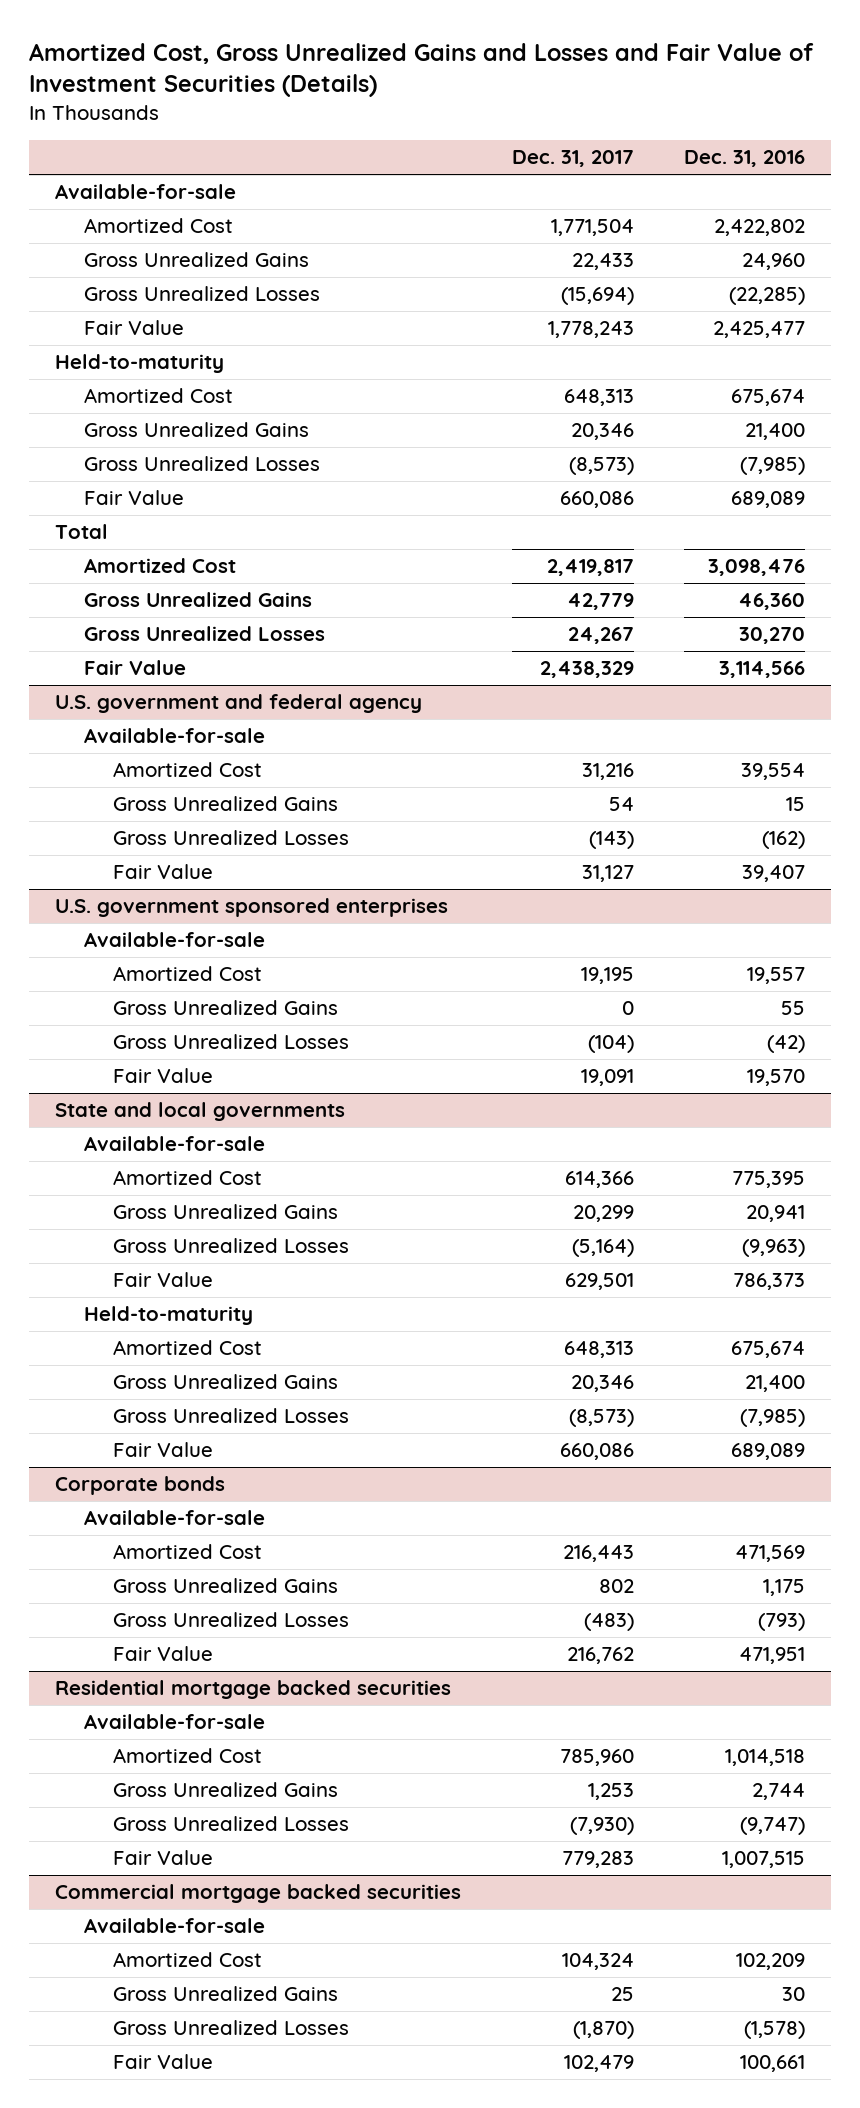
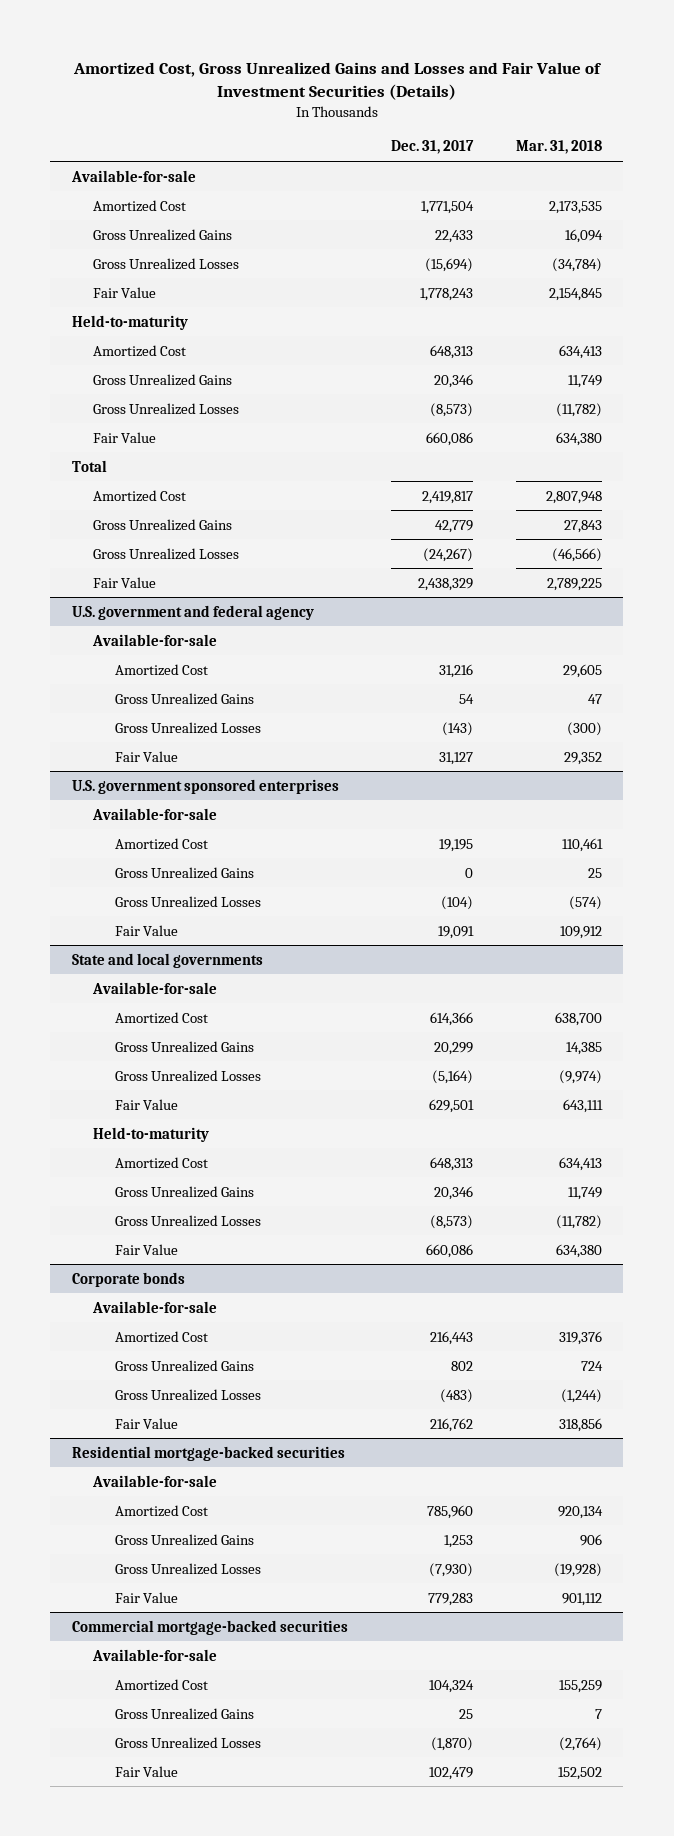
[684,150,806,168] Dec. 31, 2016 -> none
none -> [515,140,602,155] Mar. 31, 2018
[567,627,634,645] 24,267 -> [422,547,473,562] (24,267)
[54,1680,451,1700] Residential mortgage backed securities -> [71,1445,345,1461] Residential mortgage-backed securities
[54,1884,461,1904] Commercial mortgage backed securities -> [71,1619,348,1635] Commercial mortgage-backed securities

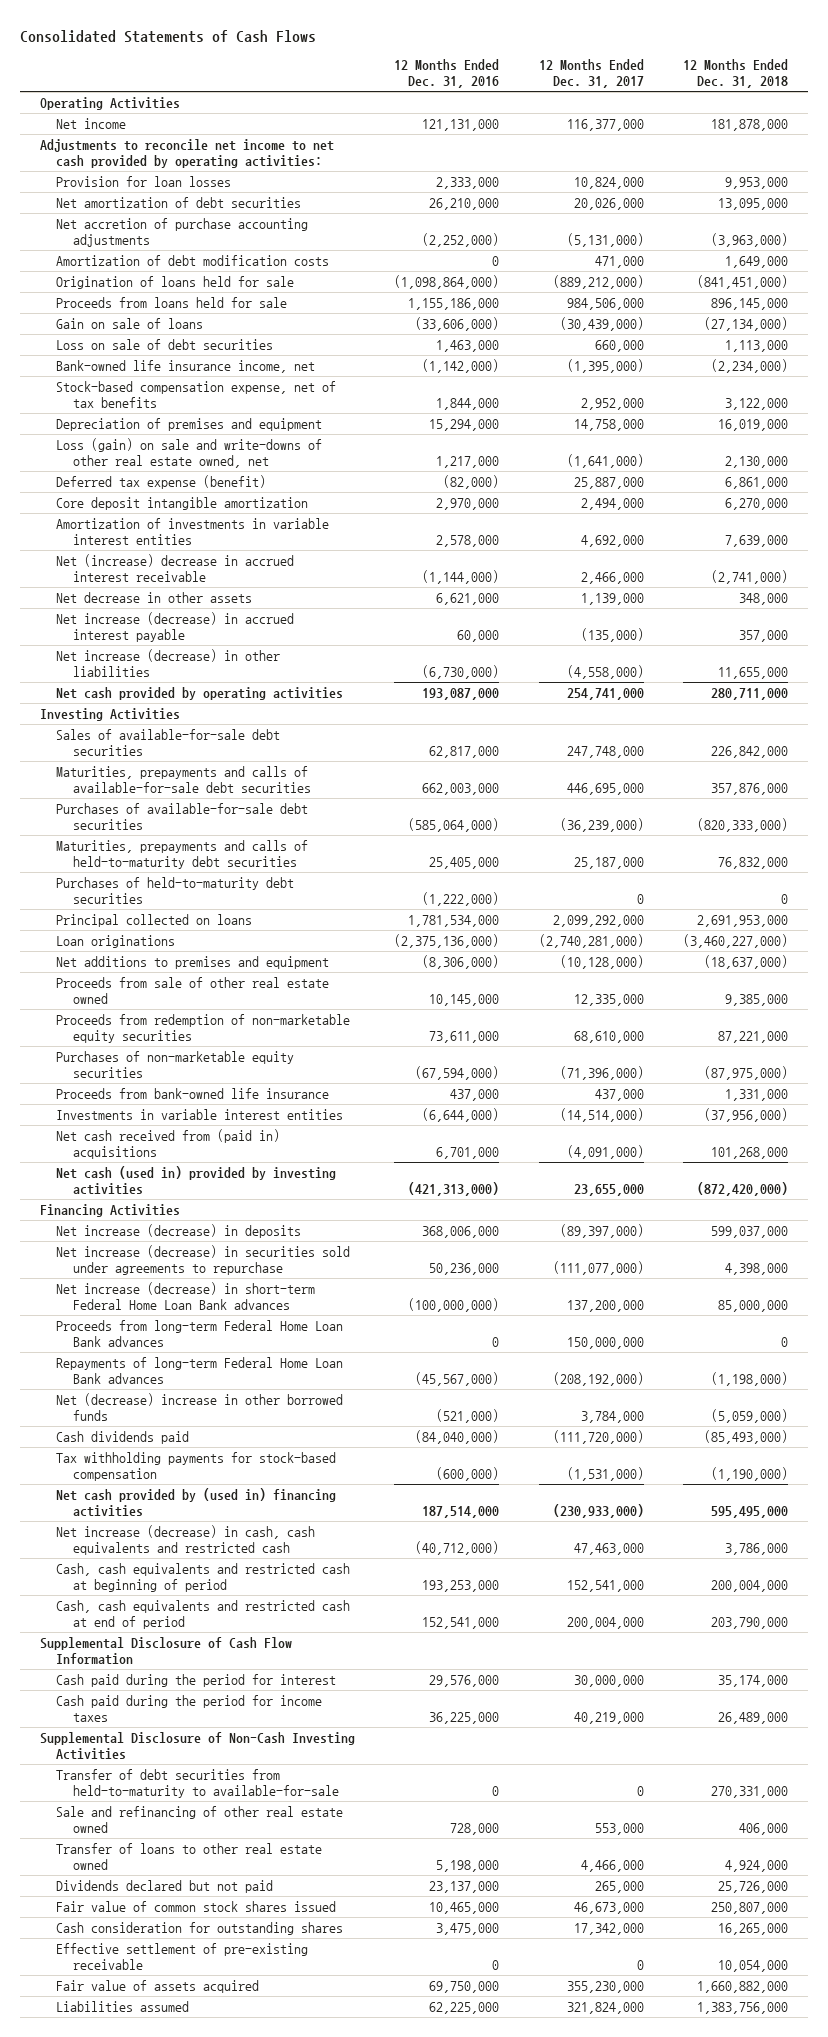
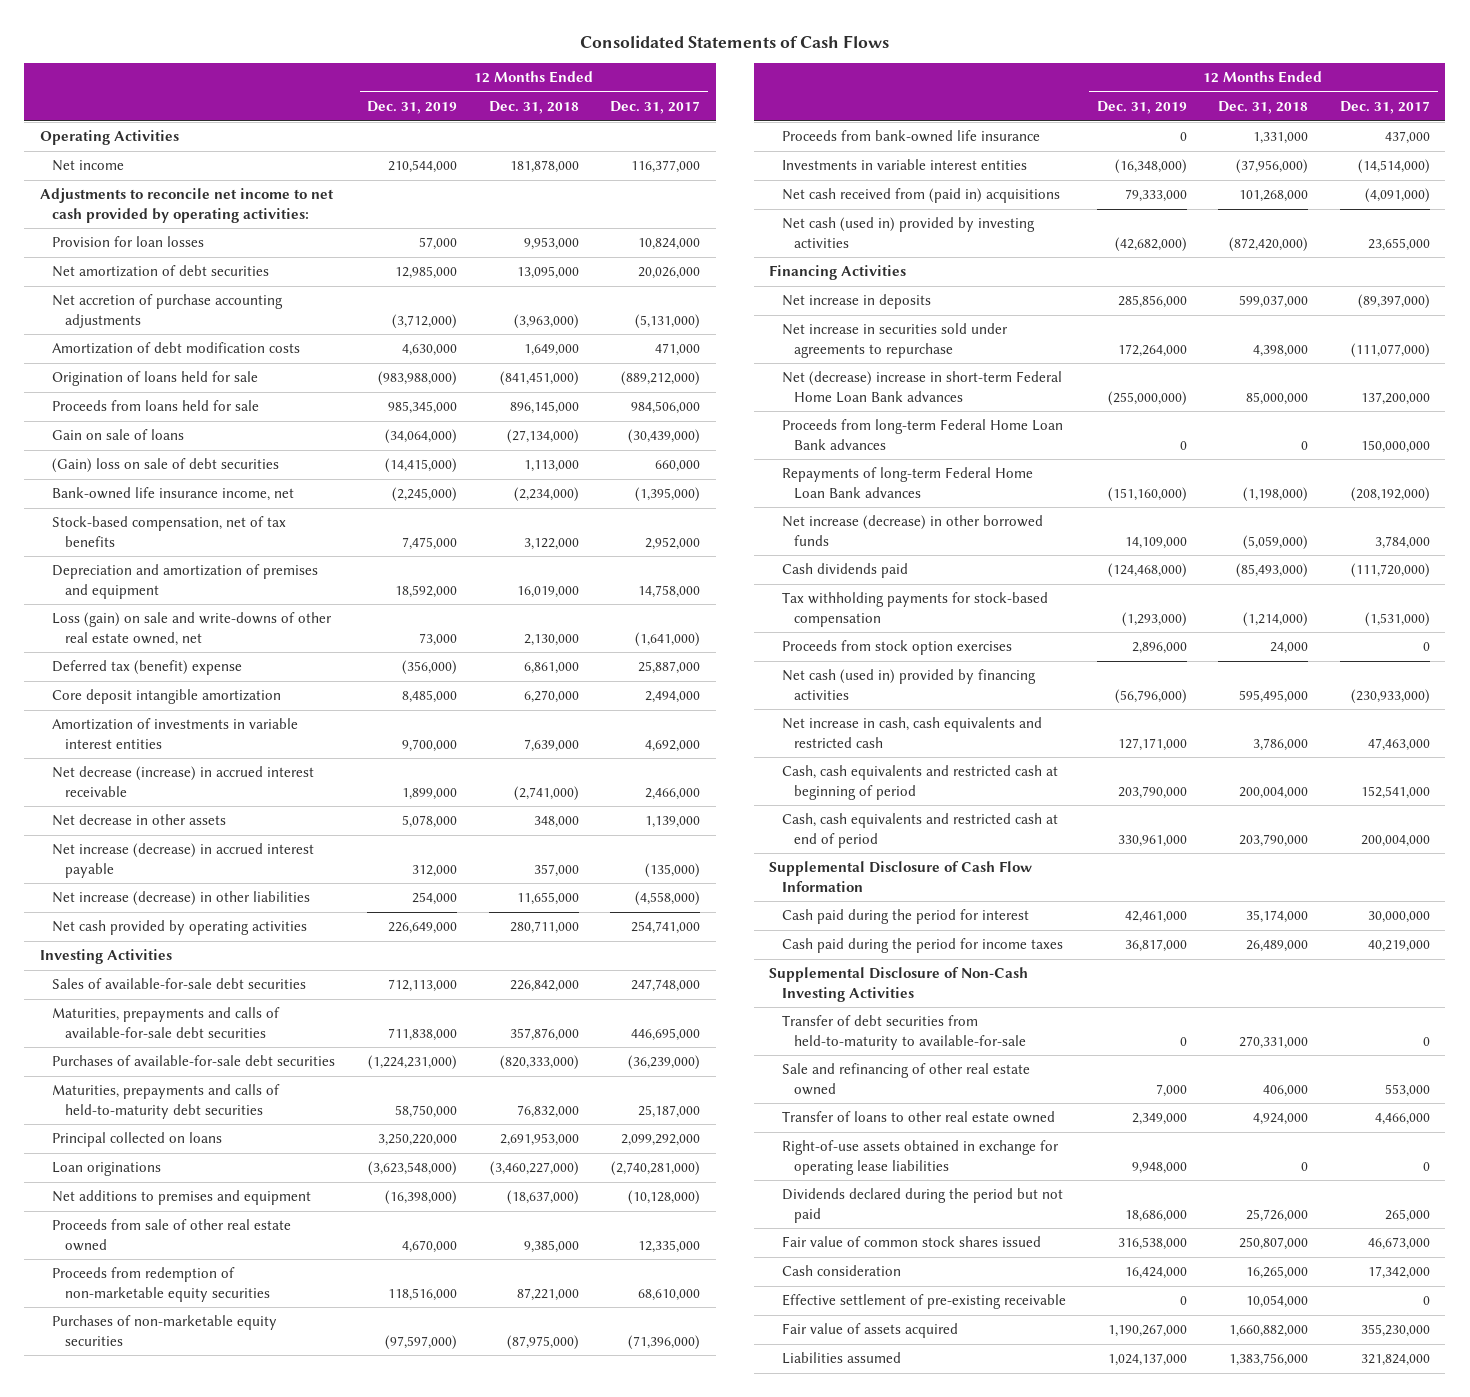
[394,59,500,89] 12 Months Ended Dec. 31, 2016 -> none
none -> [367,101,458,115] Dec. 31, 2019
[56,338,274,350] Loss on sale of debt securities -> [52,458,280,474] (Gain) loss on sale of debt securities
[56,380,337,408] Stock-based compensation expense, net of tax benefits -> [52,516,287,547] Stock-based compensation, net of tax benefits
[56,417,323,431] Depreciation of premises and equipment -> [52,564,319,599] Depreciation and amortization of premises and equipment
[56,474,267,489] Deferred tax expense (benefit) -> [52,660,243,676] Deferred tax (benefit) expense
[56,553,295,582] Net (increase) decrease in accrued interest receivable -> [52,766,315,797] Net decrease (increase) in accrued interest receivable
[56,876,295,904] Purchases of held-to-maturity debt securities -> none
[56,1223,302,1238] Net increase (decrease) in deposits -> [781,294,931,310] Net increase in deposits
[56,1244,351,1275] Net increase (decrease) in securities sold under agreements to repurchase -> [781,323,1008,358] Net increase in securities sold under agreements to repurchase
[56,1281,316,1310] Net increase (decrease) in short-term Federal Home Loan Bank advances -> [781,371,1062,403] Net (decrease) increase in short-term Federal Home Loan Bank advances
[56,1392,344,1421] Net (decrease) increase in other borrowed funds -> [781,515,1043,546] Net increase (decrease) in other borrowed funds
[711,1466,789,1481] (1,190,000) -> [1243,611,1309,627] (1,214,000)
none -> [781,640,1012,656] Proceeds from stock option exercises
[56,1487,337,1517] Net cash provided by (used in) financing activities -> [781,669,1036,700] Net cash (used in) provided by financing activities
[56,1524,316,1555] Net increase (decrease) in cash, cash equivalents and restricted cash -> [781,717,1042,748] Net increase in cash, cash equivalents and restricted cash
none -> [781,1140,1059,1175] Right-of-use assets obtained in exchange for operating lease liabilities
[56,1879,274,1893] Dividends declared but not paid -> [781,1188,1063,1223] Dividends declared during the period but not paid
[56,1921,344,1935] Cash consideration for outstanding shares -> [781,1265,901,1277] Cash consideration

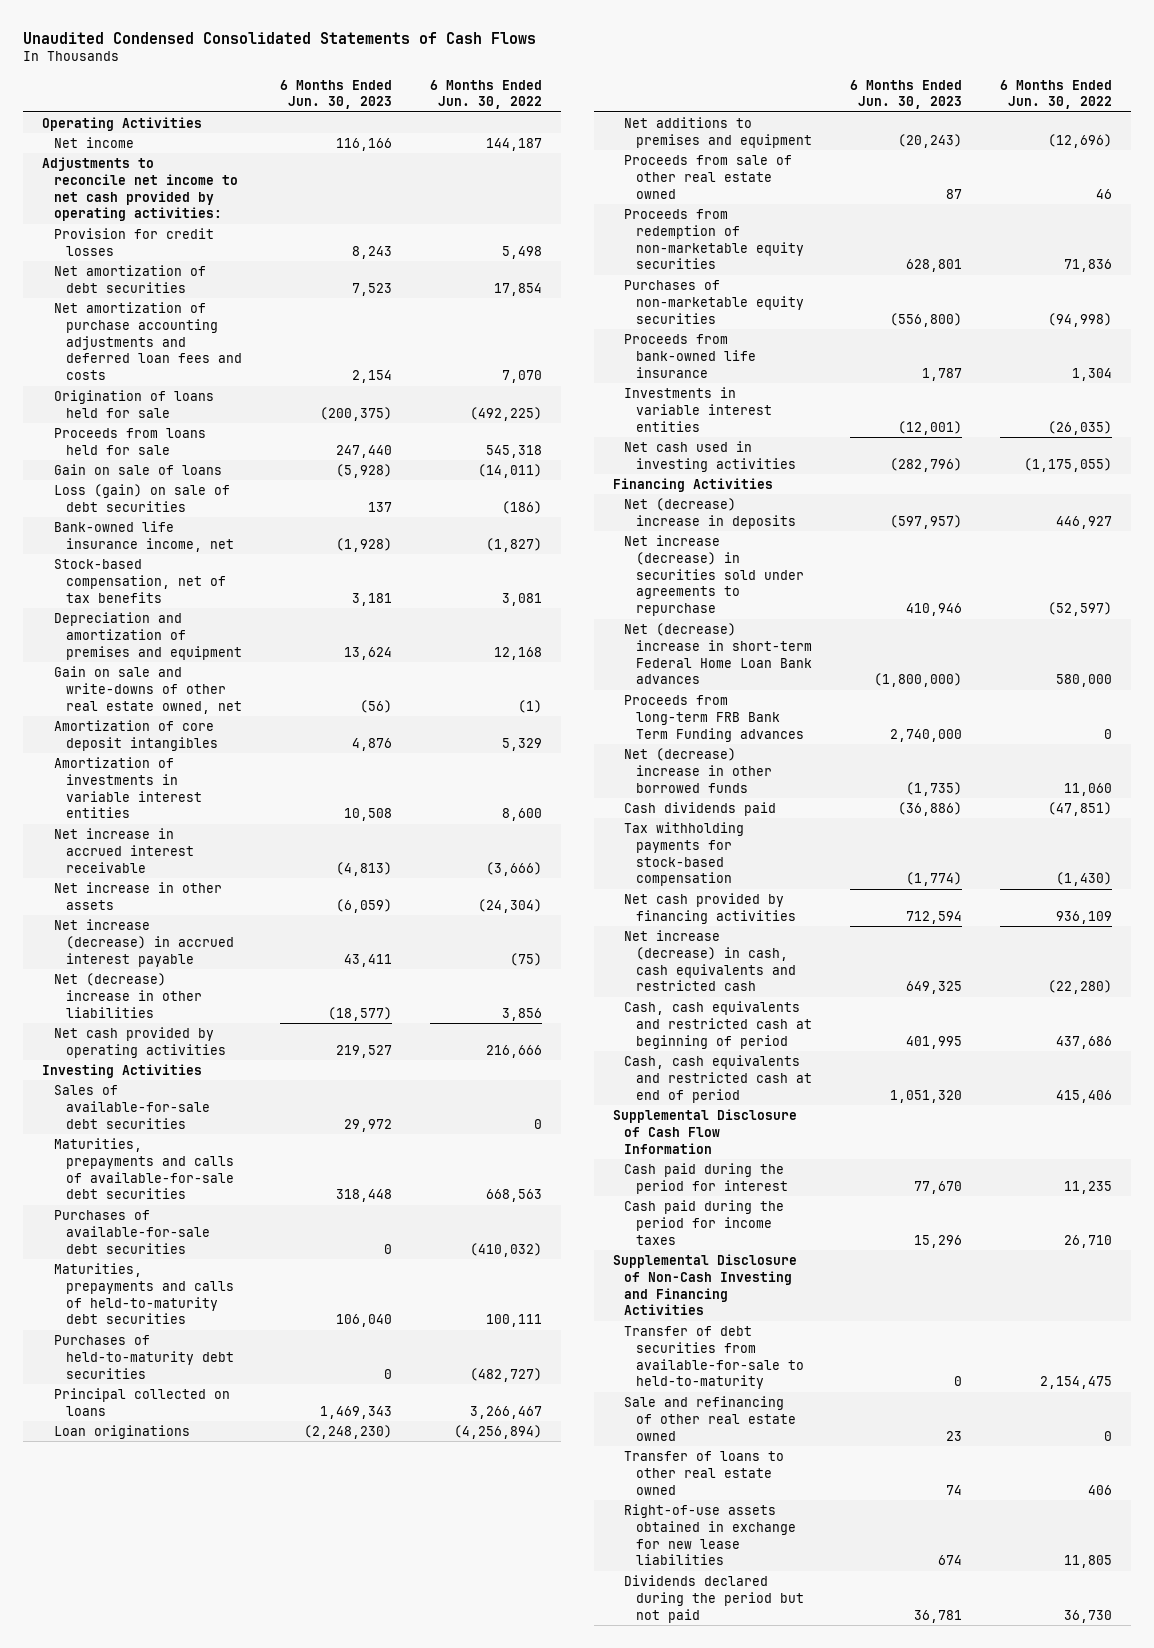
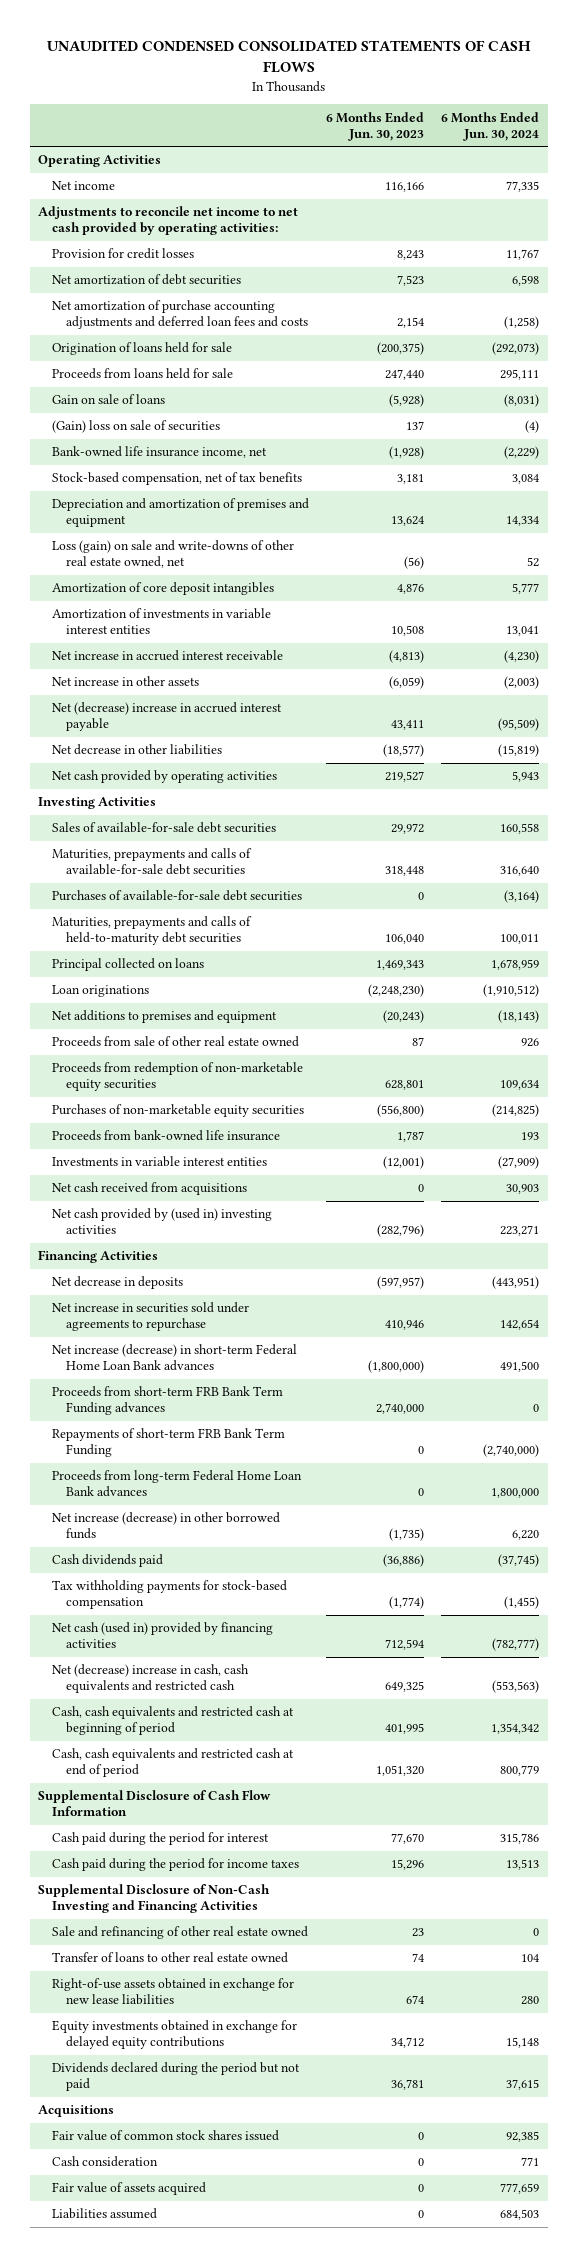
[23,31,537,44] Unaudited Condensed Consolidated Statements of Cash Flows -> [46,39,531,74] UNAUDITED CONDENSED CONSOLIDATED STATEMENTS OF CASH FLOWS
[429,79,542,110] 6 Months Ended Jun. 30, 2022 -> none
none -> [441,111,540,141] 6 Months Ended Jun. 30, 2024
[53,484,230,512] Loss (gain) on sale of debt securities -> [52,420,221,434] (Gain) loss on sale of securities
[53,666,242,714] Gain on sale and write-downs of other real estate owned, net -> [52,540,295,569] Loss (gain) on sale and write-downs of other real estate owned, net
[53,919,234,967] Net increase (decrease) in accrued interest payable -> [52,702,283,732] Net (decrease) increase in accrued interest payable
[53,973,202,1018] Net (decrease) increase in other liabilities -> [52,744,223,756] Net decrease in other liabilities
[53,1335,234,1379] Purchases of held-to-maturity debt securities -> none
none -> [52,1182,248,1196] Net cash received from acquisitions
[624,441,797,472] Net cash used in investing activities -> [52,1208,273,1235] Net cash provided by (used in) investing activities
[624,498,797,529] Net (decrease) increase in deposits -> [52,1276,184,1290] Net decrease in deposits
[624,535,805,617] Net increase (decrease) in securities sold under agreements to repurchase -> [52,1302,250,1332] Net increase in securities sold under agreements to repurchase
[624,623,813,685] Net (decrease) increase in short-term Federal Home Loan Bank advances -> [52,1344,298,1372] Net increase (decrease) in short-term Federal Home Loan Bank advances
[624,695,805,742] Proceeds from long-term FRB Bank Term Funding advances -> [52,1386,284,1416] Proceeds from short-term FRB Bank Term Funding advances
none -> [52,1428,286,1458] Repayments of short-term FRB Bank Term Funding
none -> [52,1470,303,1498] Proceeds from long-term Federal Home Loan Bank advances
[624,748,773,793] Net (decrease) increase in other borrowed funds -> [52,1512,281,1540] Net increase (decrease) in other borrowed funds
[624,893,797,924] Net cash provided by financing activities -> [52,1622,274,1649] Net cash (used in) provided by financing activities
[624,930,797,992] Net increase (decrease) in cash, cash equivalents and restricted cash -> [52,1664,250,1694] Net (decrease) increase in cash, cash equivalents and restricted cash
[624,1326,805,1390] Transfer of debt securities from available-for-sale to held-to-maturity -> none
none -> [52,2020,298,2050] Equity investments obtained in exchange for delayed equity contributions
none -> [38,2105,115,2118] Acquisitions
none -> [52,2130,280,2142] Fair value of common stock shares issued
none -> [52,2156,159,2168] Cash consideration
none -> [52,2182,207,2196] Fair value of assets acquired
none -> [52,2208,158,2220] Liabilities assumed

